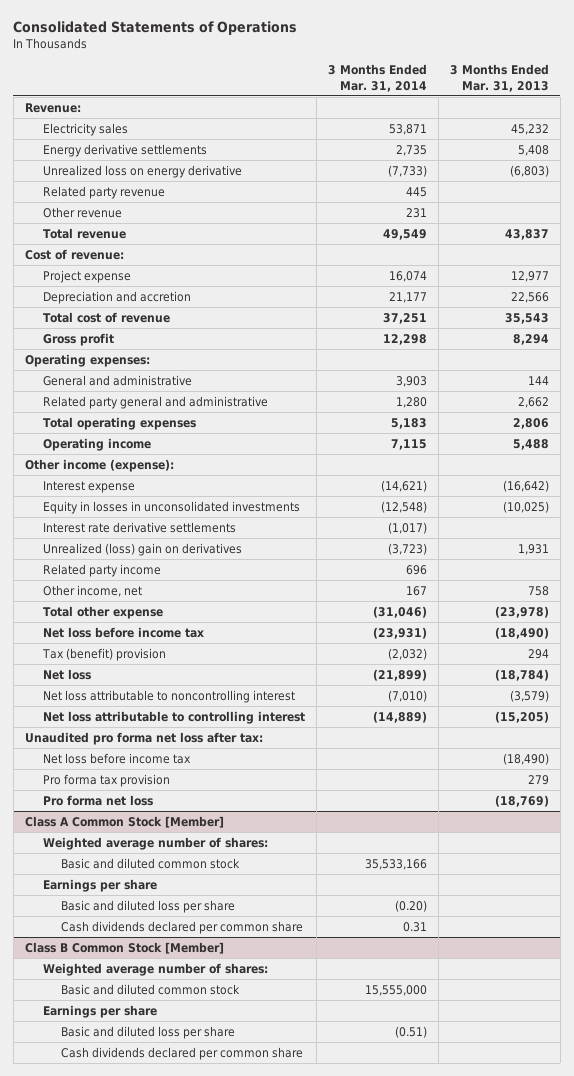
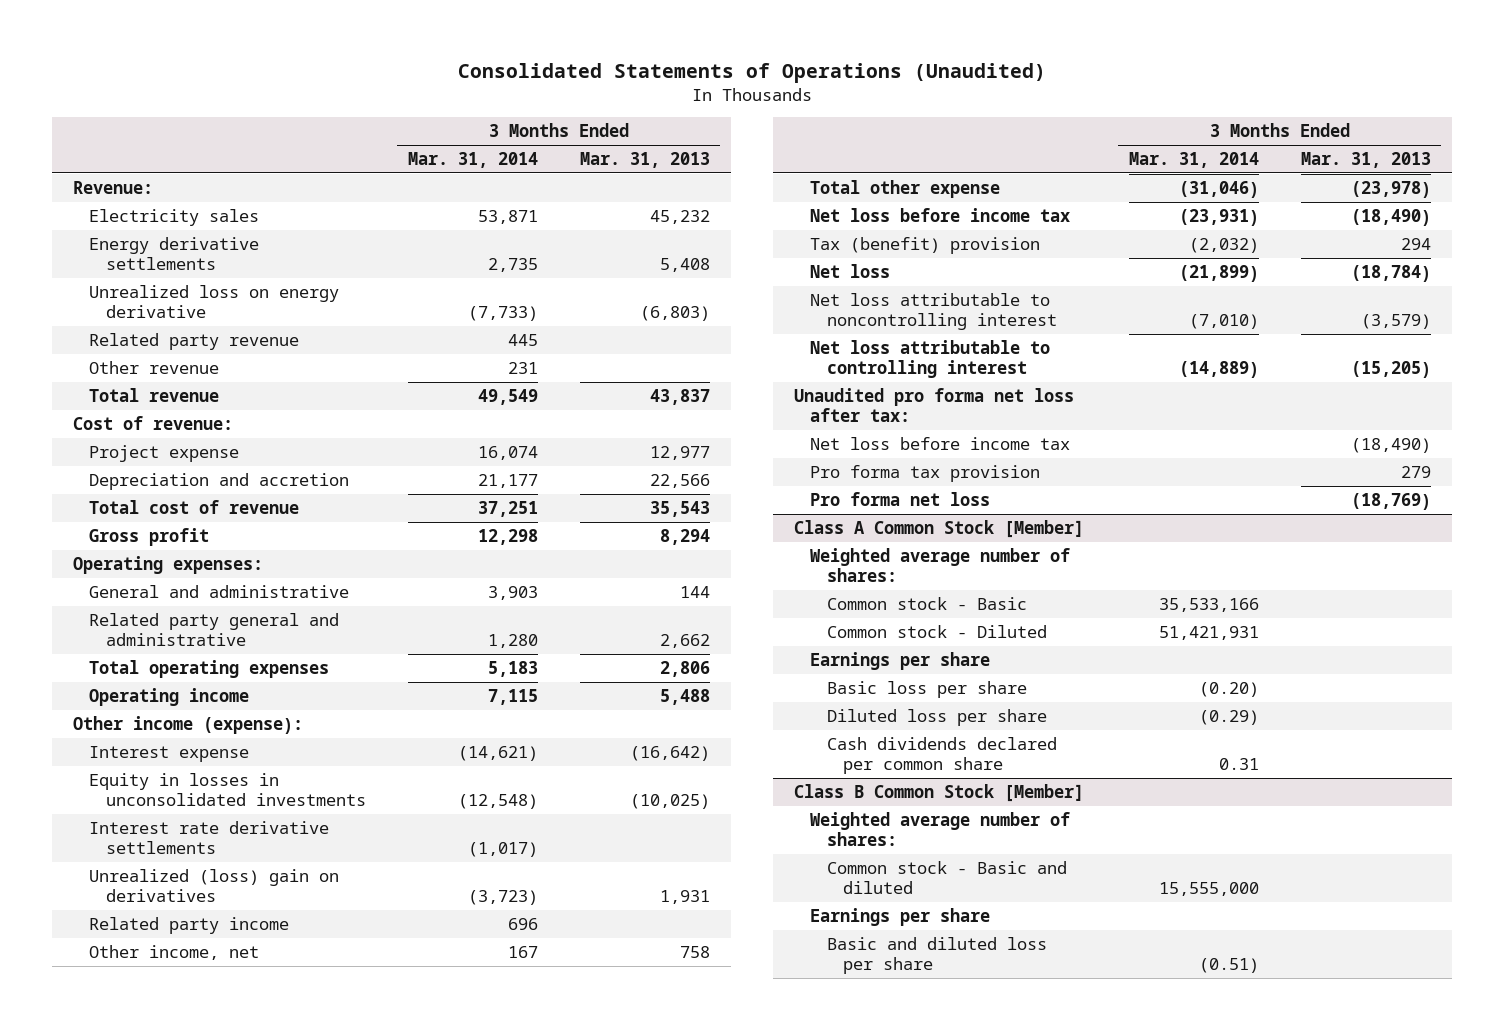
[13,20,298,35] Consolidated Statements of Operations -> [457,62,1046,83] Consolidated Statements of Operations (Unaudited)
[61,857,241,869] Basic and diluted common stock -> [826,596,1027,610] Common stock - Basic
none -> [826,624,1047,638] Common stock - Diluted
[61,899,236,913] Basic and diluted loss per share -> [826,680,1027,698] Basic loss per share
none -> [826,708,1047,726] Diluted loss per share
[61,983,241,995] Basic and diluted common stock -> [826,860,1067,894] Common stock - Basic and diluted
[61,1046,304,1060] Cash dividends declared per common share -> none

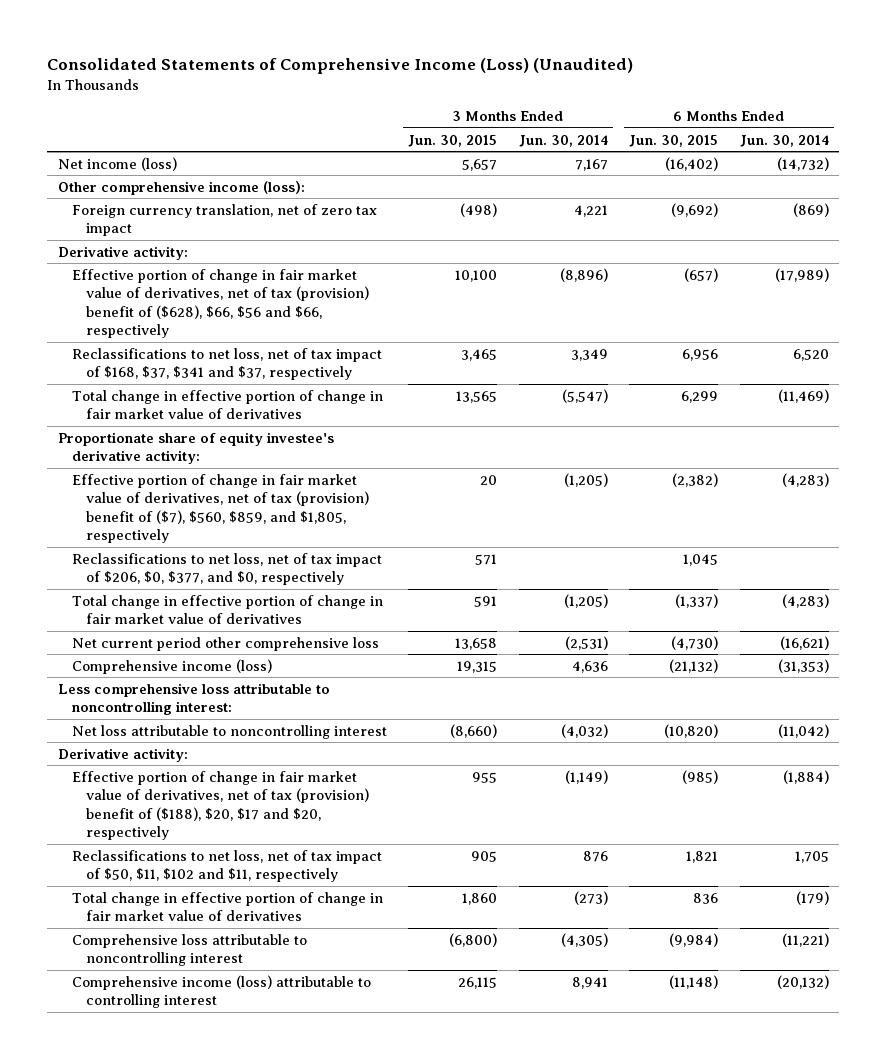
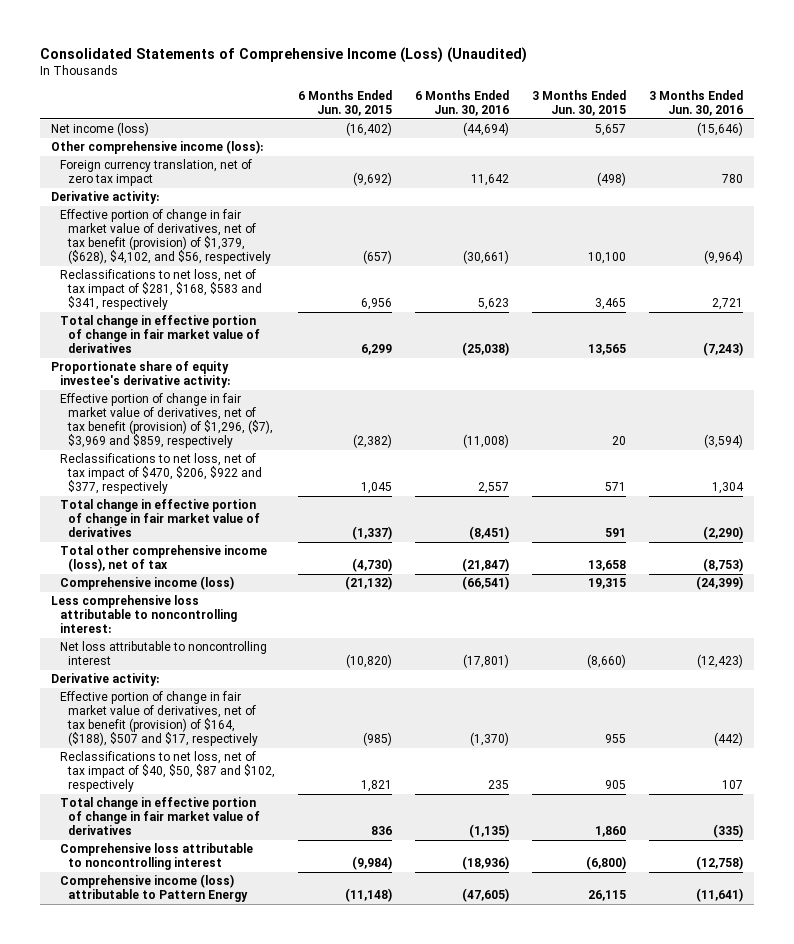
[518,134,608,147] Jun. 30, 2014 -> none
[739,134,829,147] Jun. 30, 2014 -> none
none -> [414,90,509,117] 6 Months Ended Jun. 30, 2016
none -> [648,90,743,117] 3 Months Ended Jun. 30, 2016
[71,268,370,339] Effective portion of change in fair market value of derivatives, net of tax (provision) benefit of ($628), $66, $56 and $66, respectively -> [59,209,272,265] Effective portion of change in fair market value of derivatives, net of tax benefit (provision) of $1,379, ($628), $4,102, and $56, respectively
[71,347,382,381] Reclassifications to net loss, net of tax impact of $168, $37, $341 and $37, respectively -> [59,269,263,311] Reclassifications to net loss, net of tax impact of $281, $168, $583 and $341, respectively
[71,473,370,544] Effective portion of change in fair market value of derivatives, net of tax (provision) benefit of ($7), $560, $859, and $1,805, respectively -> [59,393,274,449] Effective portion of change in fair market value of derivatives, net of tax benefit (provision) of $1,296, ($7), $3,969 and $859, respectively
[71,552,382,586] Reclassifications to net loss, net of tax impact of $206, $0, $377, and $0, respectively -> [59,453,263,495] Reclassifications to net loss, net of tax impact of $470, $206, $922 and $377, respectively
[71,636,379,651] Net current period other comprehensive loss -> [59,545,267,573] Total other comprehensive income (loss), net of tax
[71,770,370,841] Effective portion of change in fair market value of derivatives, net of tax (provision) benefit of ($188), $20, $17 and $20, respectively -> [59,691,259,747] Effective portion of change in fair market value of derivatives, net of tax benefit (provision) of $164, ($188), $507 and $17, respectively
[71,849,382,883] Reclassifications to net loss, net of tax impact of $50, $11, $102 and $11, respectively -> [59,751,276,793] Reclassifications to net loss, net of tax impact of $40, $50, $87 and $102, respectively
[71,974,371,1009] Comprehensive income (loss) attributable to controlling interest -> [59,874,249,903] Comprehensive income (loss) attributable to Pattern Energy

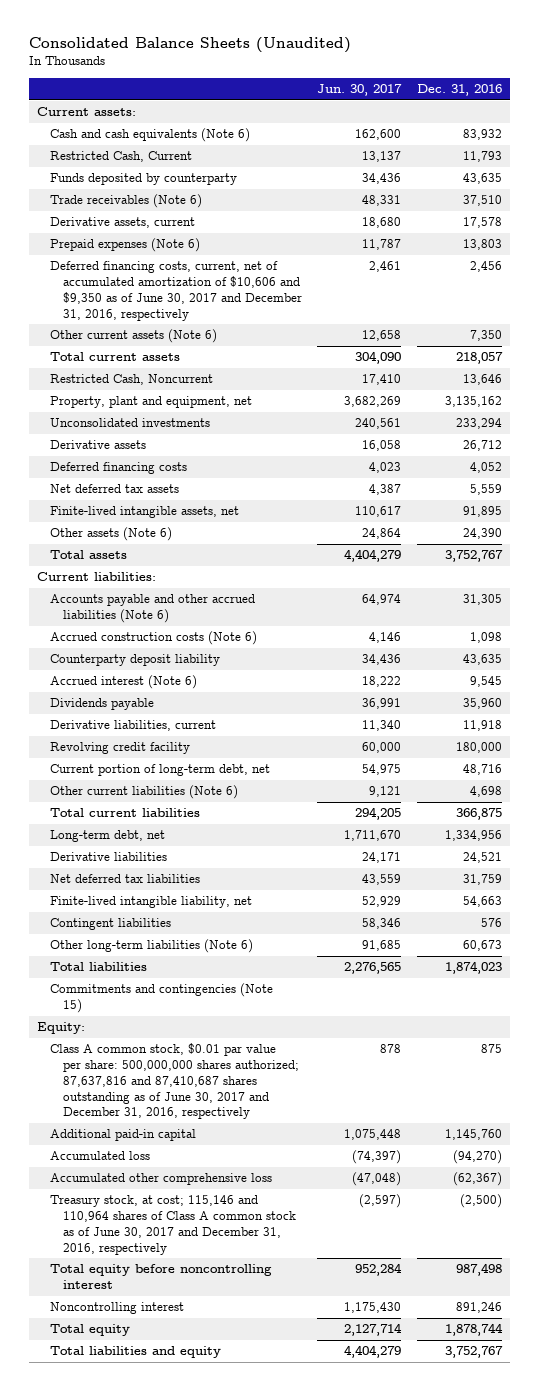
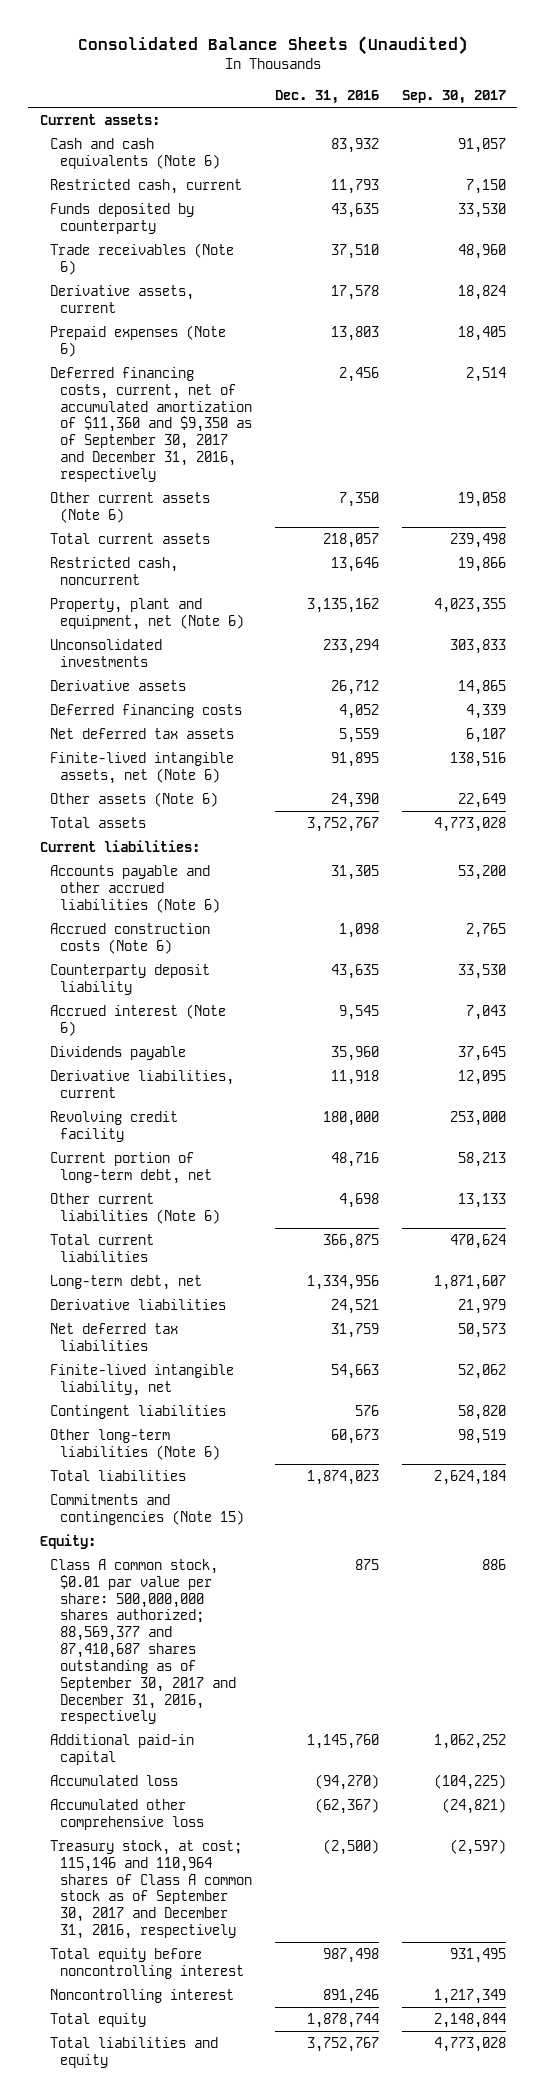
[317,83,403,96] Jun. 30, 2017 -> none
none -> [401,89,506,104] Sep. 30, 2017
[49,151,192,163] Restricted Cash, Current -> [49,178,242,194] Restricted cash, current
[49,261,302,321] Deferred financing costs, current, net of accumulated amortization of $10,606 and $9,350 as of June 30, 2017 and December 31, 2016, respectively -> [49,366,252,482] Deferred financing costs, current, net of accumulated amortization of $11,360 and $9,350 as of September 30, 2017 and December 31, 2016, respectively
[49,374,213,386] Restricted Cash, Noncurrent -> [49,556,178,585] Restricted cash, noncurrent
[49,396,252,409] Property, plant and equipment, net -> [49,597,244,630] Property, plant and equipment, net (Note 6)
[49,506,239,519] Finite-lived intangible assets, net -> [49,751,234,784] Finite-lived intangible assets, net (Note 6)
[49,1043,299,1120] Class A common stock, $0.01 par value per share: 500,000,000 shares authorized; 87,637,816 and 87,410,687 shares outstanding as of June 30, 2017 and December 31, 2016, respectively -> [49,1558,236,1725] Class A common stock, $0.01 par value per share: 500,000,000 shares authorized; 88,569,377 and 87,410,687 shares outstanding as of September 30, 2017 and December 31, 2016, respectively
[49,1195,296,1255] Treasury stock, at cost; 115,146 and 110,964 shares of Class A common stock as of June 30, 2017 and December 31, 2016, respectively -> [49,1839,252,1940] Treasury stock, at cost; 115,146 and 110,964 shares of Class A common stock as of September 30, 2017 and December 31, 2016, respectively

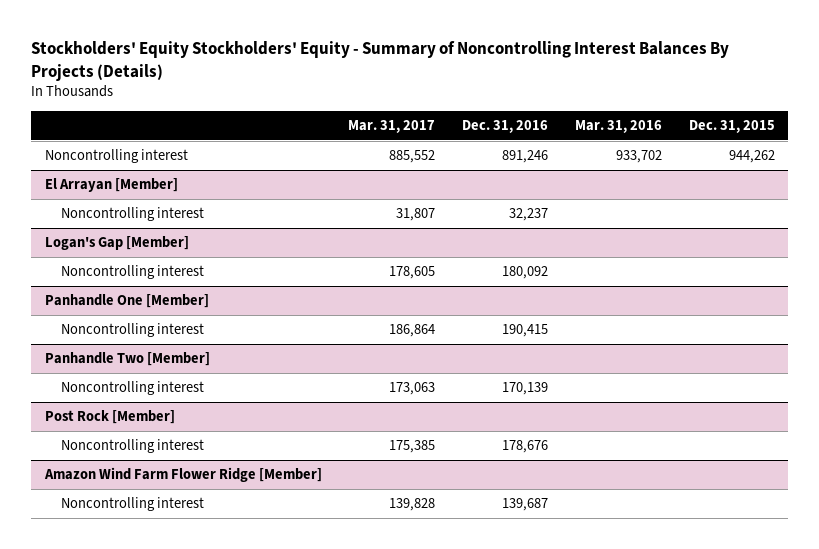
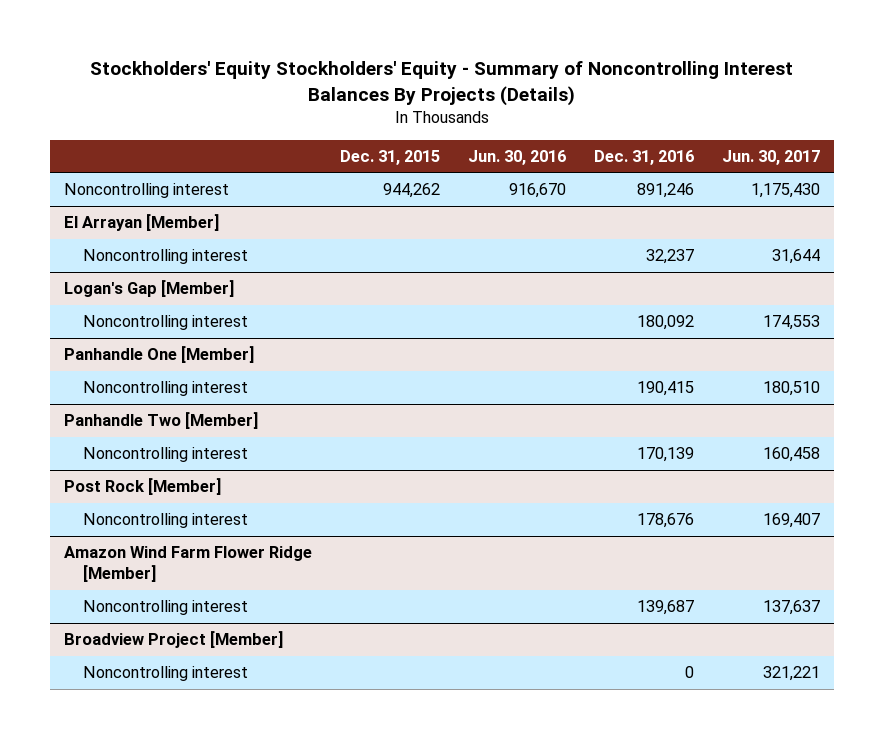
[348,120,436,134] Mar. 31, 2017 -> none
[574,120,662,134] Mar. 31, 2016 -> none
none -> [467,149,566,165] Jun. 30, 2016
none -> [721,149,820,165] Jun. 30, 2017
none -> [63,631,283,649] Broadview Project [Member]
none -> [82,666,248,682] Noncontrolling interest

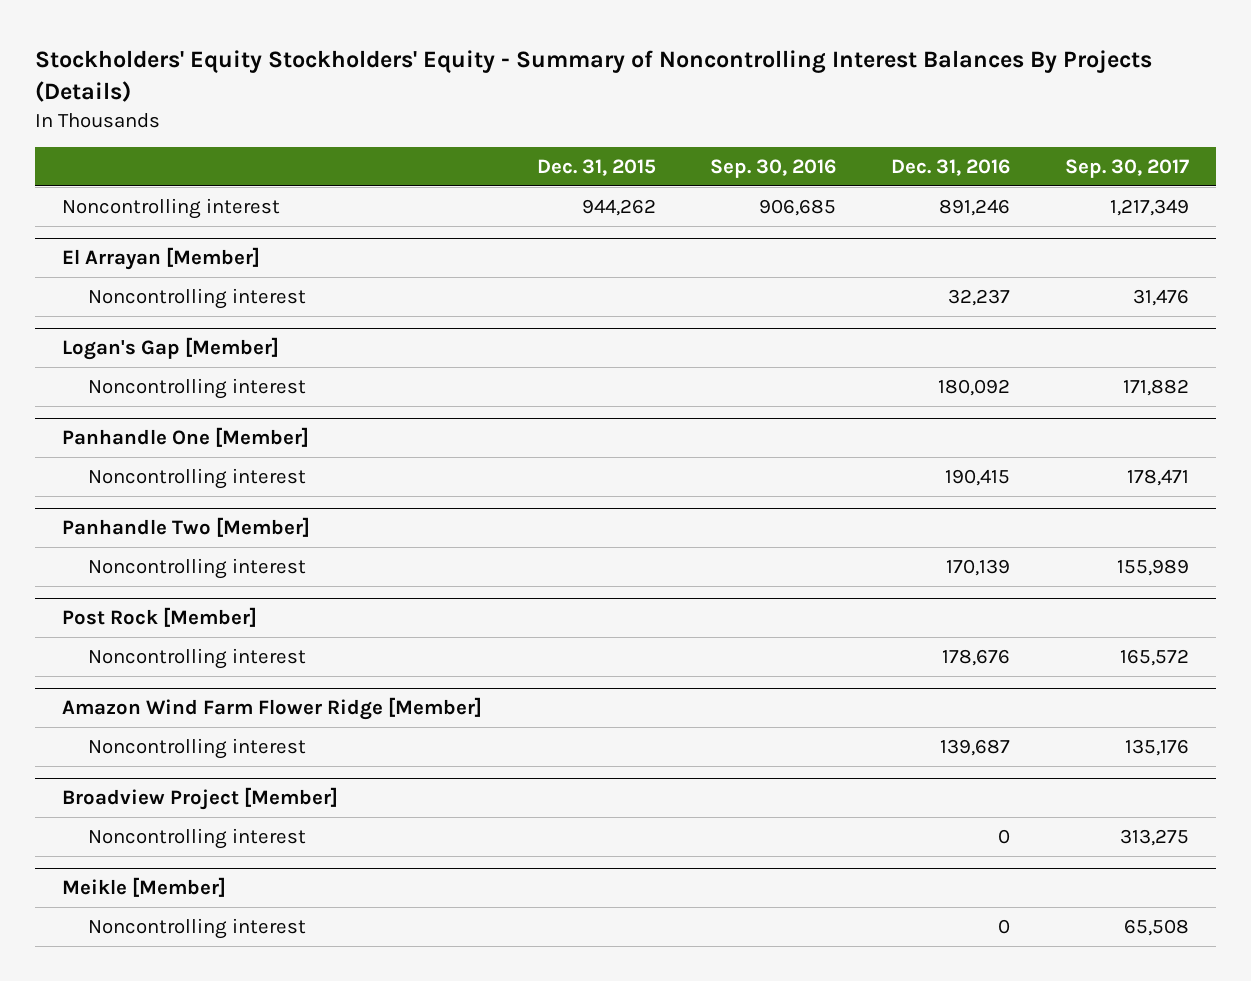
[467,149,566,165] Jun. 30, 2016 -> none
[721,149,820,165] Jun. 30, 2017 -> none
none -> [710,159,837,179] Sep. 30, 2016
none -> [1064,159,1189,179] Sep. 30, 2017
none -> [62,877,227,898] Meikle [Member]
none -> [87,917,306,939] Noncontrolling interest

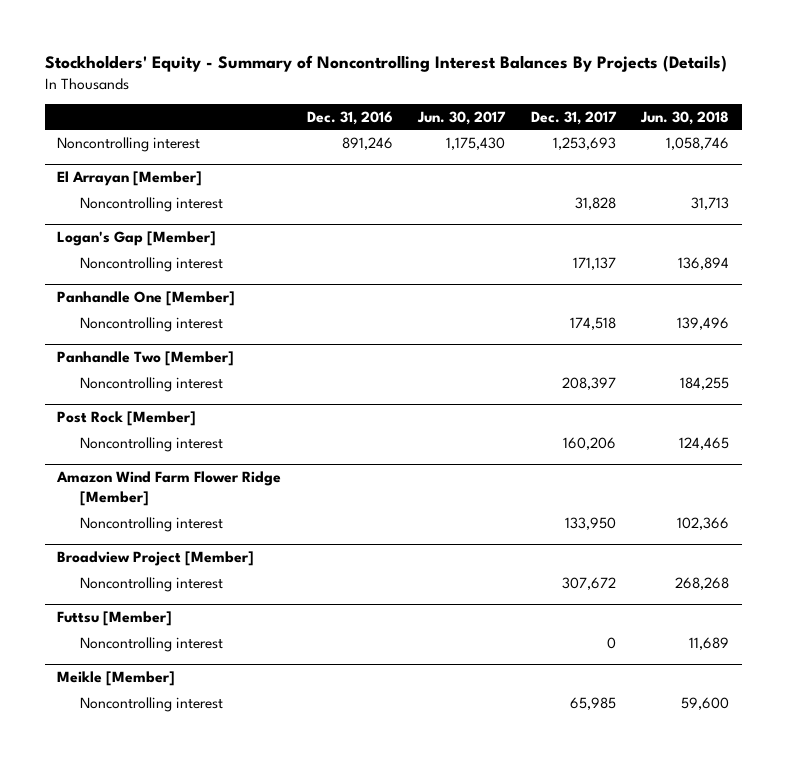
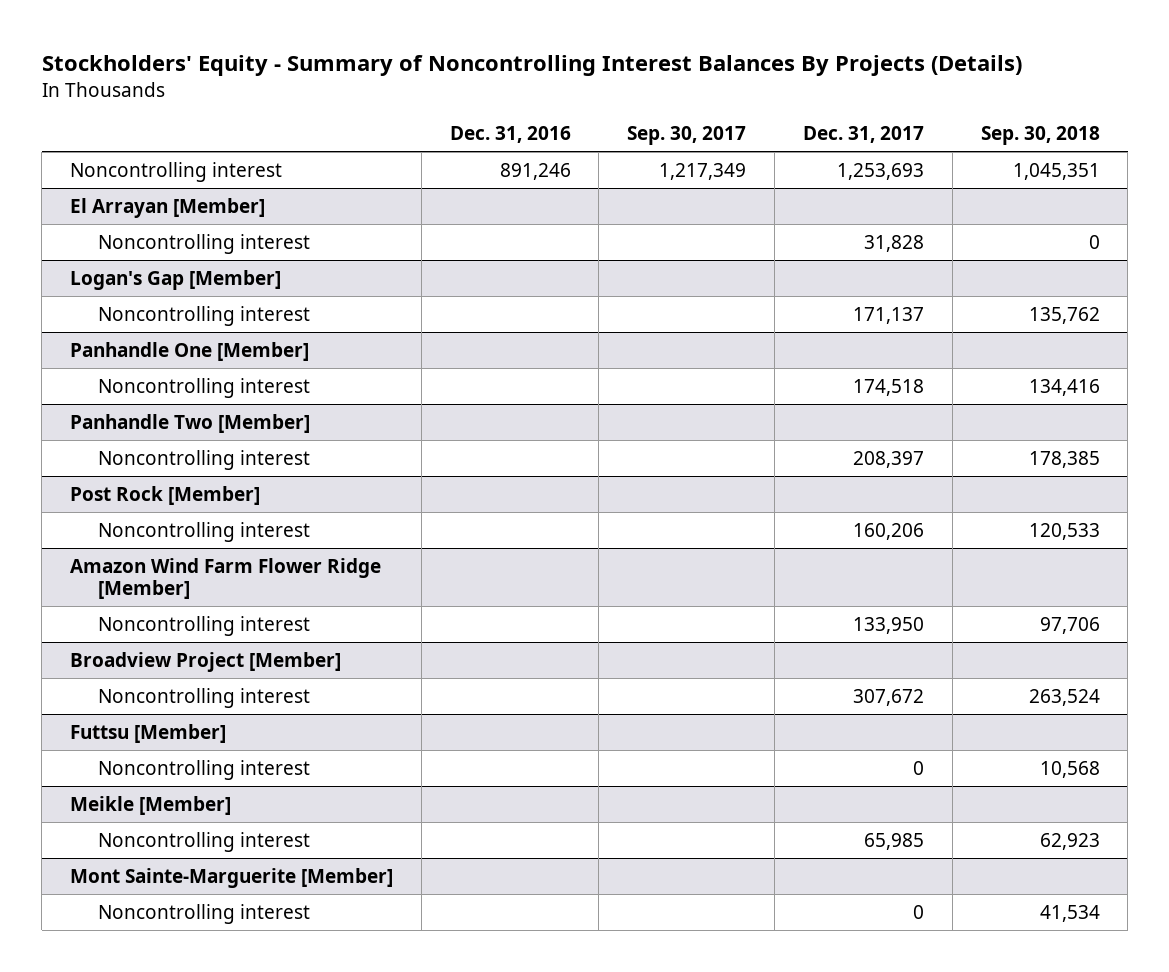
[417,110,507,125] Jun. 30, 2017 -> none
[640,110,730,125] Jun. 30, 2018 -> none
none -> [627,126,747,146] Sep. 30, 2017
none -> [980,126,1100,146] Sep. 30, 2018
none -> [69,867,393,888] Mont Sainte-Marguerite [Member]
none -> [97,903,310,924] Noncontrolling interest

